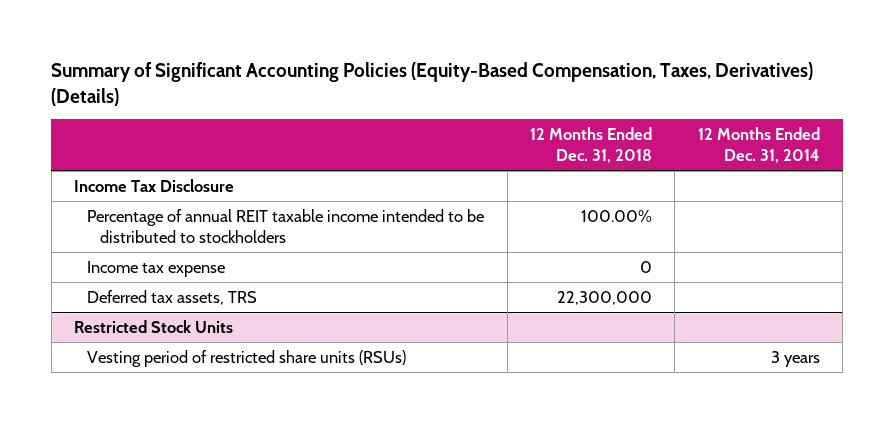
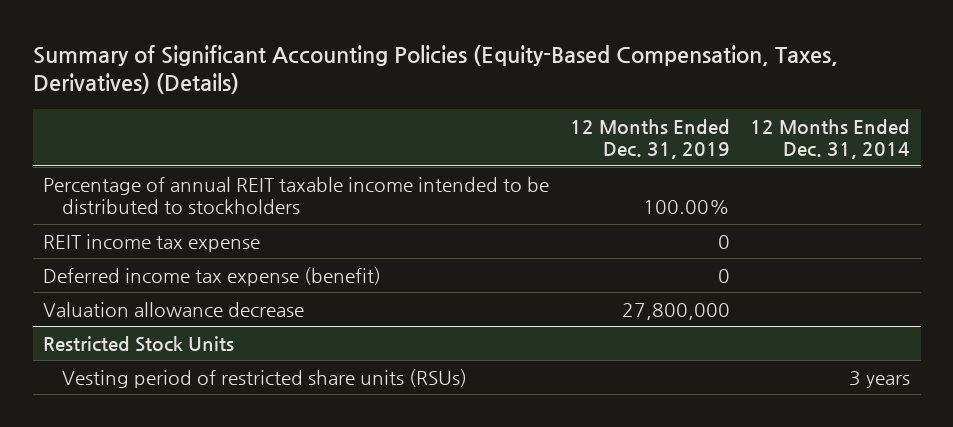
[530,126,653,163] 12 Months Ended Dec. 31, 2018 -> none
none -> [569,118,730,160] 12 Months Ended Dec. 31, 2019
[74,178,235,192] Income Tax Disclosure -> none
[87,289,258,305] Deferred tax assets, TRS -> none
[87,260,226,277] Income tax expense -> [43,233,261,252] REIT income tax expense
none -> [43,266,382,286] Deferred income tax expense (benefit)
none -> [43,301,305,317] Valuation allowance decrease

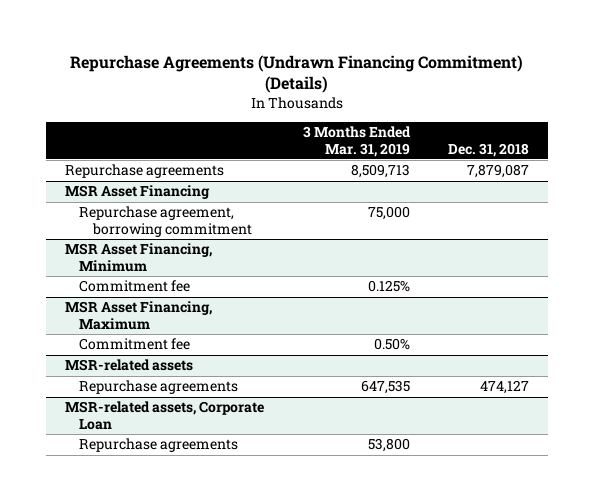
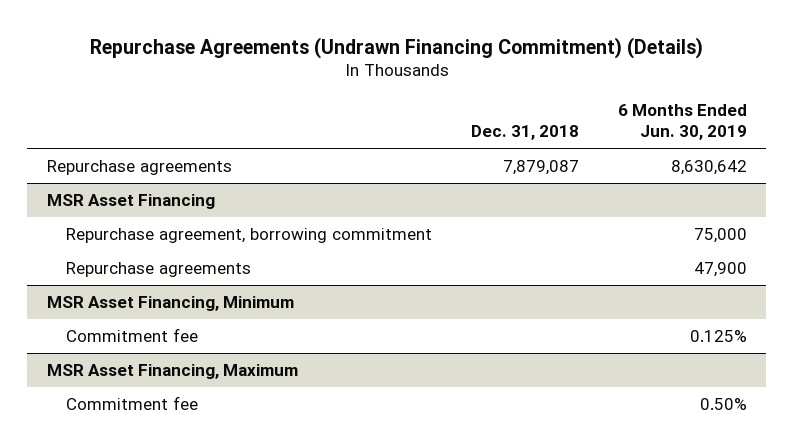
[302,125,411,157] 3 Months Ended Mar. 31, 2019 -> none
none -> [617,104,747,141] 6 Months Ended Jun. 30, 2019
none -> [65,261,251,277] Repurchase agreements
[65,359,194,372] MSR-related assets -> none
[79,380,239,395] Repurchase agreements -> none
[65,401,265,430] MSR-related assets, Corporate Loan -> none
[79,438,239,453] Repurchase agreements -> none

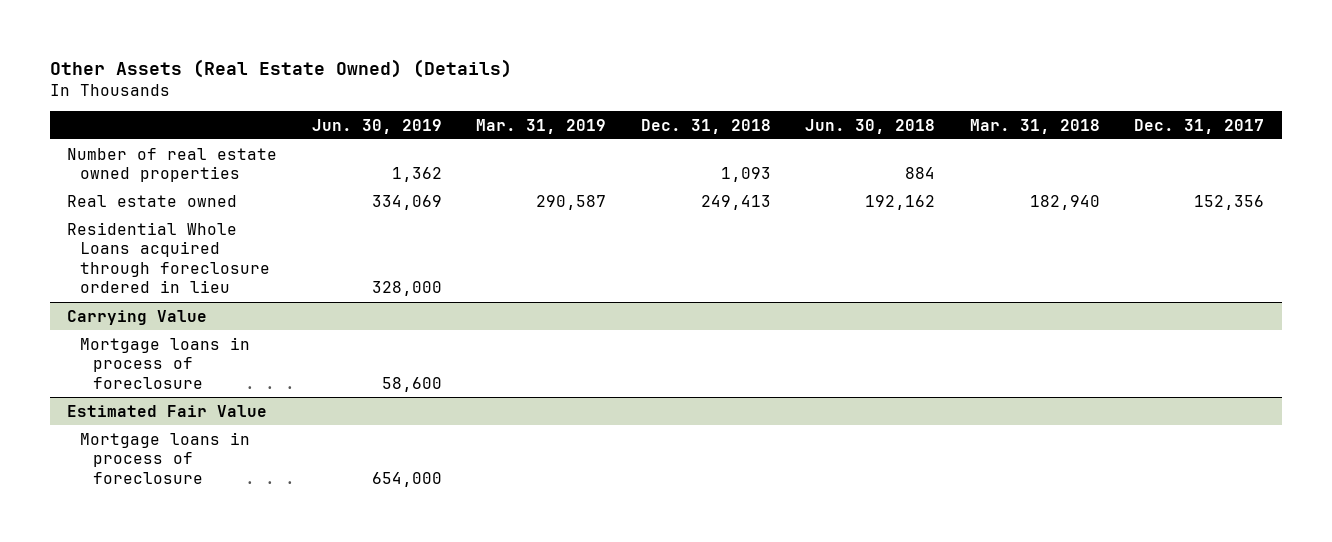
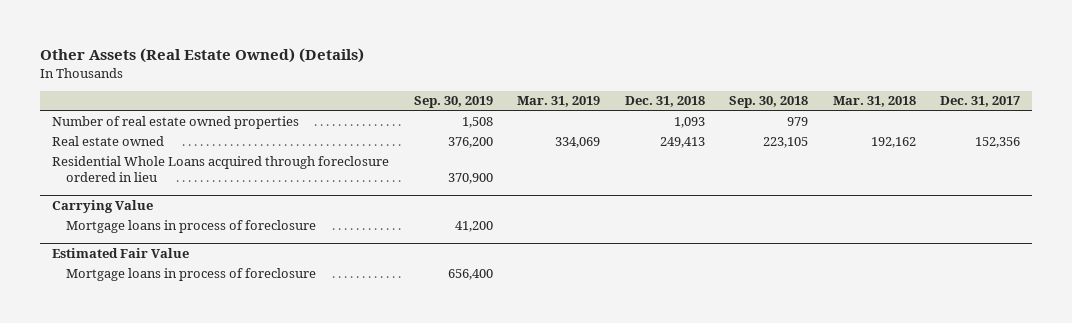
[311,118,442,134] Jun. 30, 2019 -> none
[805,118,936,134] Jun. 30, 2018 -> none
none -> [413,96,493,109] Sep. 30, 2019
none -> [729,96,809,109] Sep. 30, 2018
[536,194,607,210] 290,587 -> [555,136,601,148] 334,069
[1029,194,1100,210] 182,940 -> [870,136,916,148] 192,162

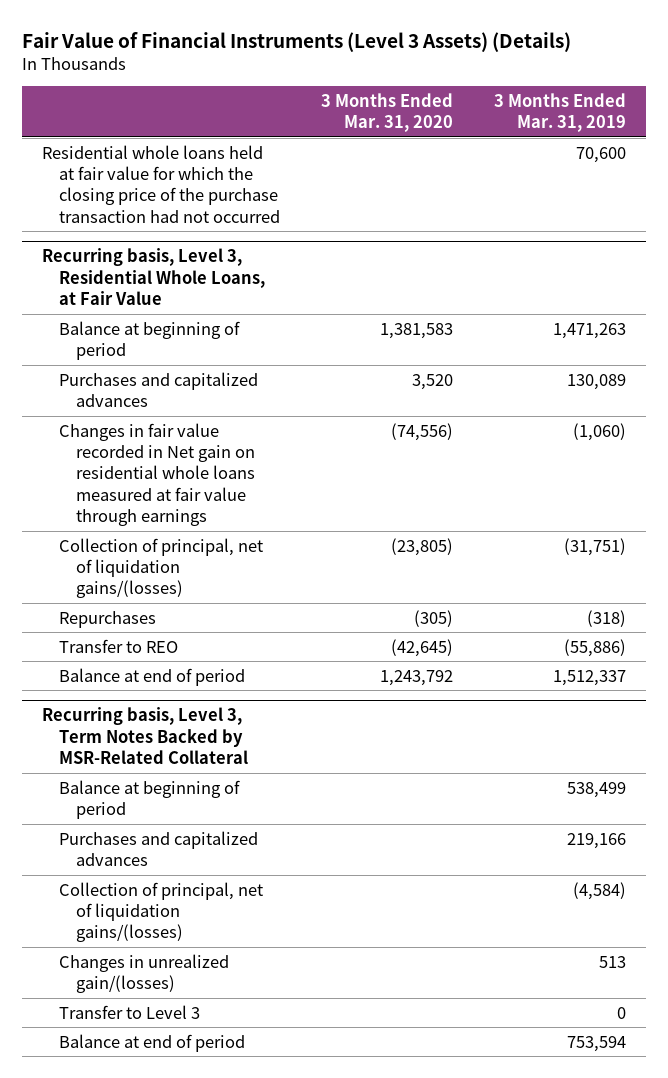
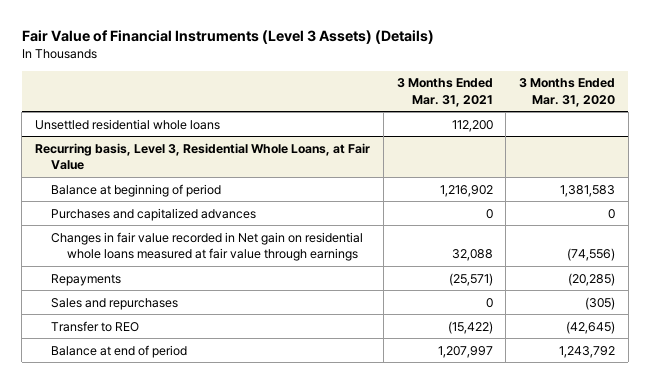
[493,92,626,133] 3 Months Ended Mar. 31, 2019 -> none
none -> [396,78,493,107] 3 Months Ended Mar. 31, 2021
[42,144,281,223] Residential whole loans held at fair value for which the closing price of the purchase transaction had not occurred -> none
none -> [34,118,220,130] Unsettled residential whole loans
[411,373,453,390] 3,520 -> [608,208,616,219] 0
[59,537,264,599] Collection of principal, net of liquidation gains/(losses) -> none
none -> [50,273,121,286] Repayments
[59,610,157,628] Repurchases -> [50,297,178,310] Sales and repurchases
[42,707,249,765] Recurring basis, Level 3, Term Notes Backed by MSR-Related Collateral -> none
[59,779,241,819] Balance at beginning of period -> none
[59,830,259,866] Purchases and capitalized advances -> none
[59,881,264,943] Collection of principal, net of liquidation gains/(losses) -> none
[59,953,230,993] Changes in unrealized gain/(losses) -> none
[59,1004,201,1019] Transfer to Level 3 -> none
[59,1033,246,1052] Balance at end of period -> none

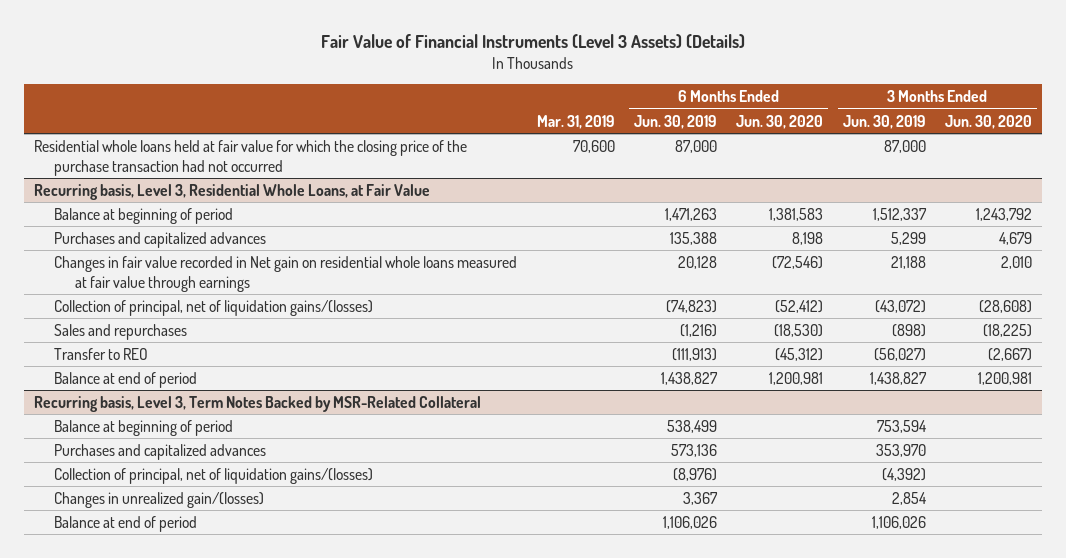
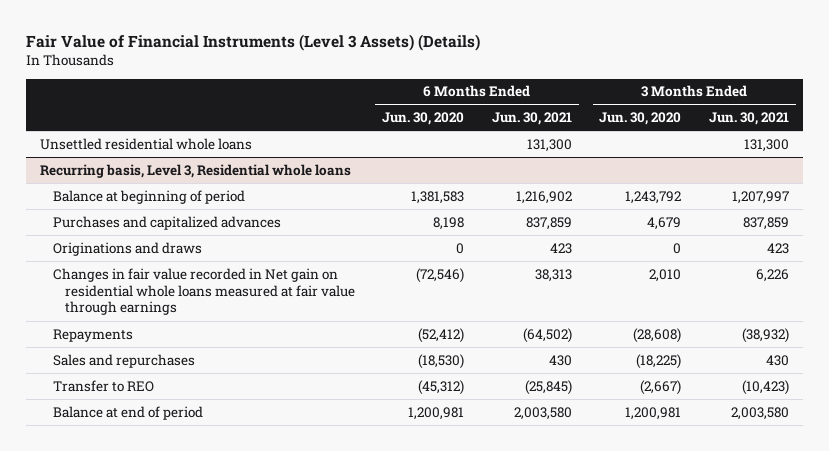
[536,114,615,129] Mar. 31, 2019 -> none
[634,114,718,129] Jun. 30, 2019 -> none
[842,114,926,129] Jun. 30, 2019 -> none
none -> [491,112,572,126] Jun. 30, 2021
none -> [708,112,789,126] Jun. 30, 2021
[33,139,467,176] Residential whole loans held at fair value for which the closing price of the purchase transaction had not occurred -> none
none -> [40,137,253,150] Unsettled residential whole loans
[33,183,430,200] Recurring basis, Level 3, Residential Whole Loans, at Fair Value -> [40,163,352,178] Recurring basis, Level 3, Residential whole loans
none -> [52,241,202,256] Originations and draws
[54,299,374,316] Collection of principal, net of liquidation gains/(losses) -> [52,328,133,342] Repayments
[33,395,481,412] Recurring basis, Level 3, Term Notes Backed by MSR-Related Collateral -> none
[54,419,234,436] Balance at beginning of period -> none
[54,443,267,460] Purchases and capitalized advances -> none
[54,467,374,484] Collection of principal, net of liquidation gains/(losses) -> none
[54,491,265,508] Changes in unrealized gain/(losses) -> none
[54,515,198,532] Balance at end of period -> none

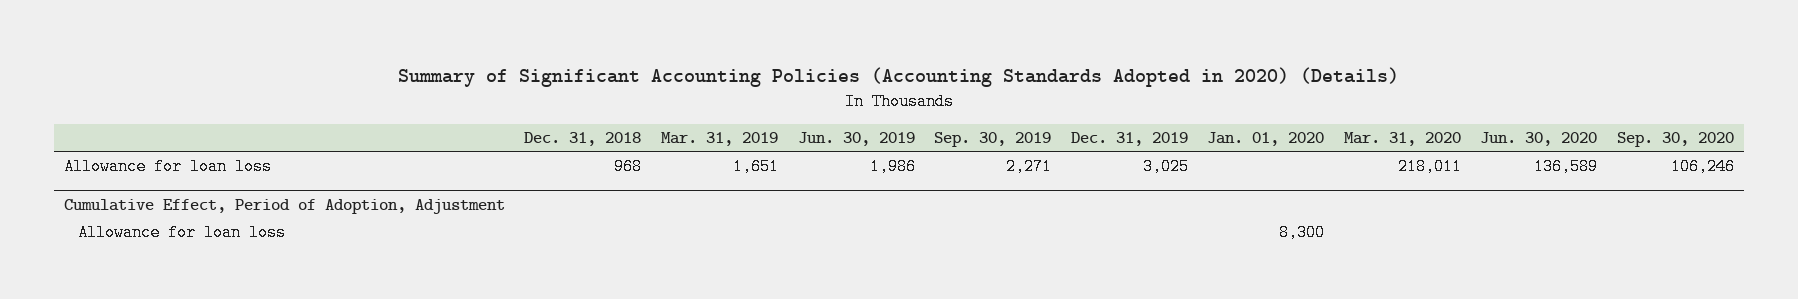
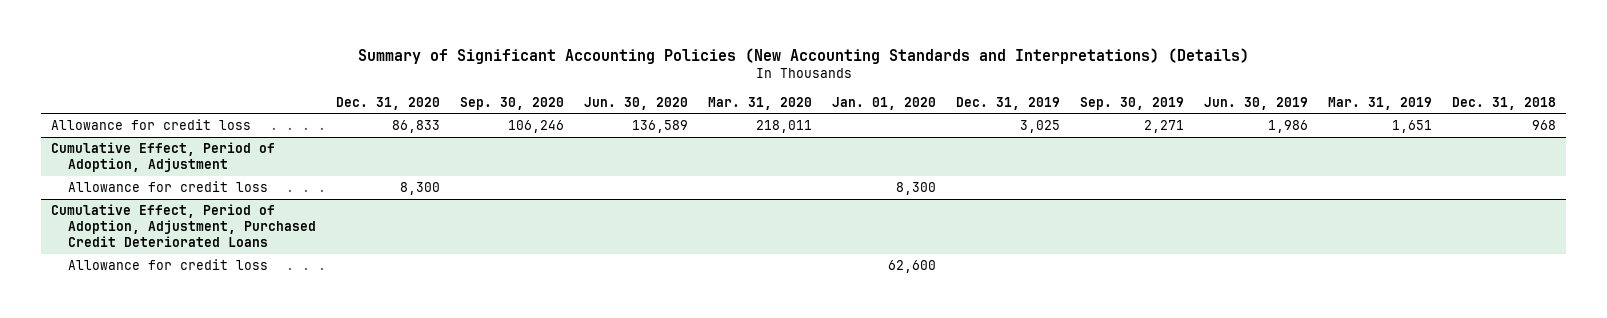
[397,66,1399,87] Summary of Significant Accounting Policies (Accounting Standards Adopted in 2020) (Details) -> [357,47,1249,64] Summary of Significant Accounting Policies (New Accounting Standards and Interpretations) (Details)
none -> [336,96,441,110] Dec. 31, 2020
[63,158,272,176] Allowance for loan loss -> [51,118,252,130] Allowance for credit loss
[77,224,286,242] Allowance for loan loss -> [68,180,269,192] Allowance for credit loss
none -> [51,203,317,248] Cumulative Effect, Period of Adoption, Adjustment, Purchased Credit Deteriorated Loans
none -> [68,258,269,270] Allowance for credit loss

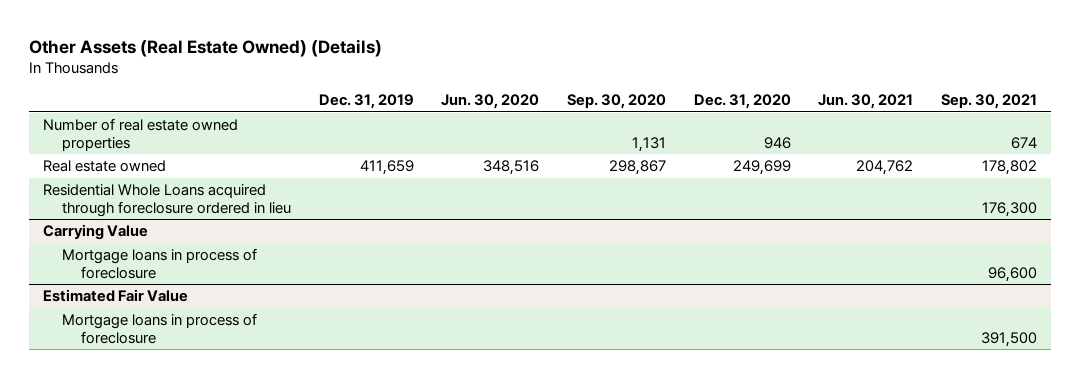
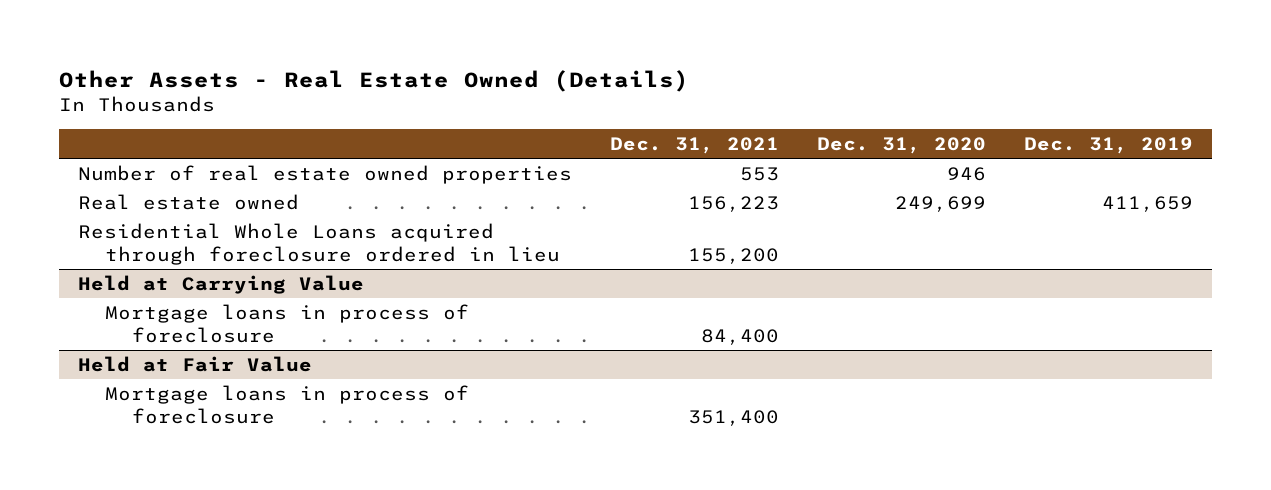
[29,38,383,57] Other Assets (Real Estate Owned) (Details) -> [58,69,689,92] Other Assets - Real Estate Owned (Details)
[441,94,540,110] Jun. 30, 2020 -> none
[566,94,666,110] Sep. 30, 2020 -> none
[818,94,914,110] Jun. 30, 2021 -> none
[940,94,1037,110] Sep. 30, 2021 -> none
none -> [609,136,779,154] Dec. 31, 2021
[43,224,149,241] Carrying Value -> [77,274,364,294] Held at Carrying Value
[43,289,189,303] Estimated Fair Value -> [77,355,312,372] Held at Fair Value

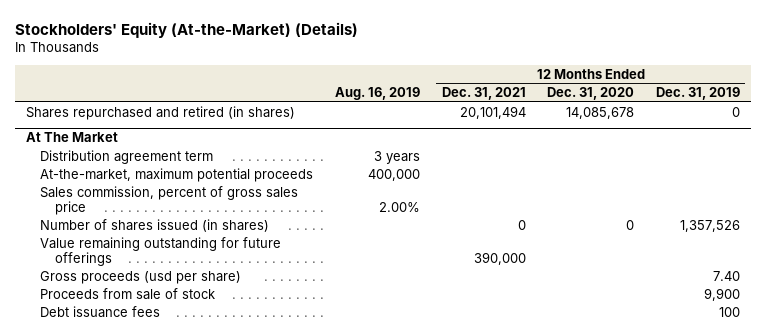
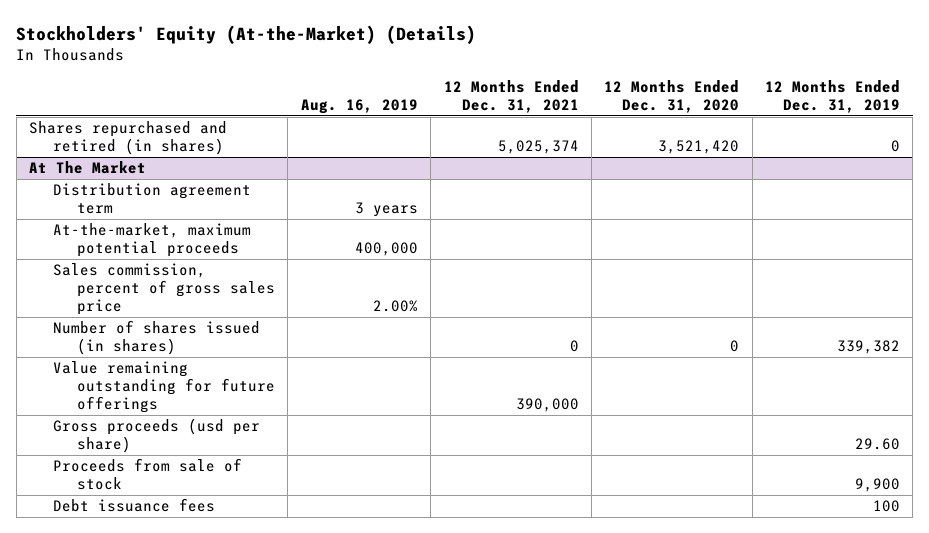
[459,105,526,119] 20,101,494 -> [497,140,579,155] 5,025,374
[566,106,635,119] 14,085,678 -> [658,140,740,155] 3,521,420
[679,219,740,232] 1,357,526 -> [836,340,900,355] 339,382
[712,270,740,281] 7.40 -> [854,438,900,451] 29.60

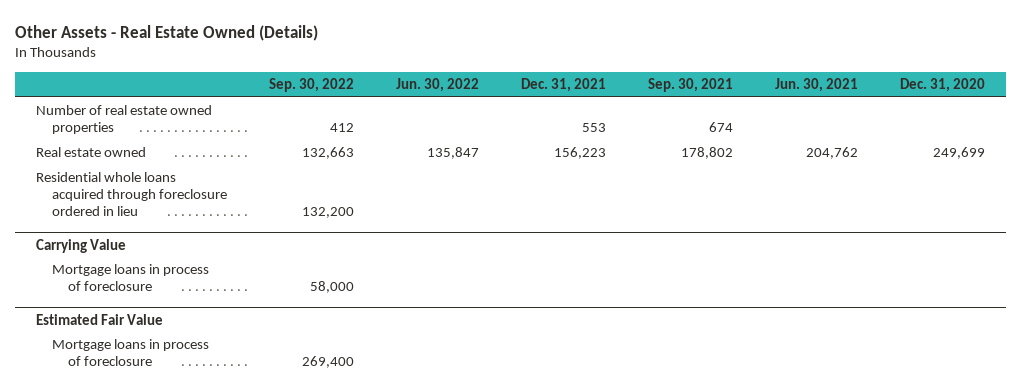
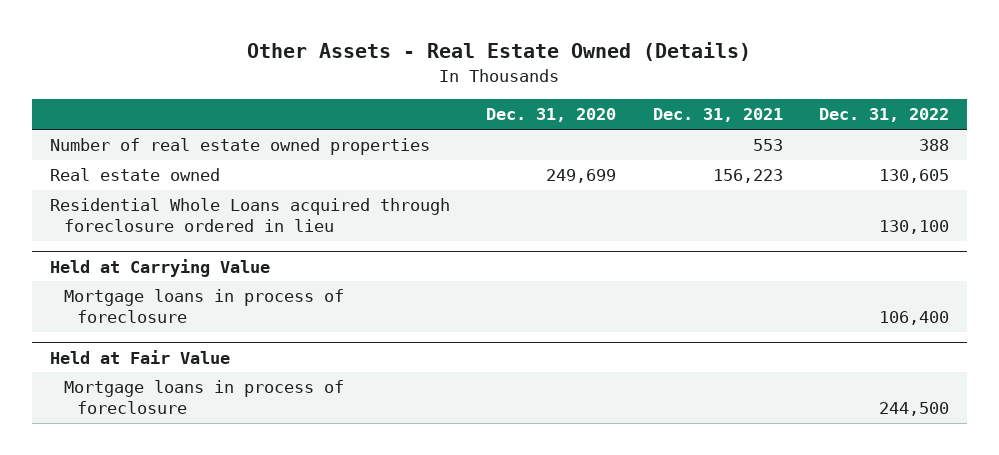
[269,77,355,92] Sep. 30, 2022 -> none
[396,77,480,92] Jun. 30, 2022 -> none
[647,77,733,92] Sep. 30, 2021 -> none
[774,77,858,92] Jun. 30, 2021 -> none
none -> [818,108,949,123] Dec. 31, 2022
[36,172,228,216] Residential whole loans acquired through foreclosure ordered in lieu -> [49,198,450,232] Residential Whole Loans acquired through foreclosure ordered in lieu
[36,238,127,253] Carrying Value -> [49,258,270,277] Held at Carrying Value
[36,313,164,325] Estimated Fair Value -> [49,349,230,364] Held at Fair Value

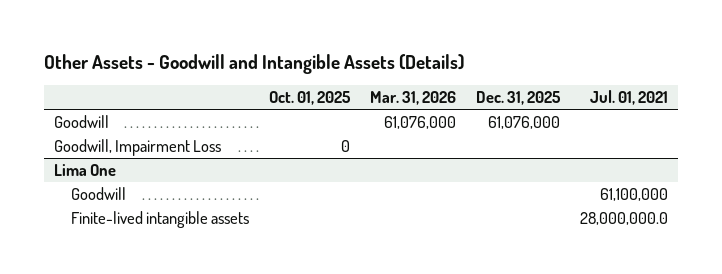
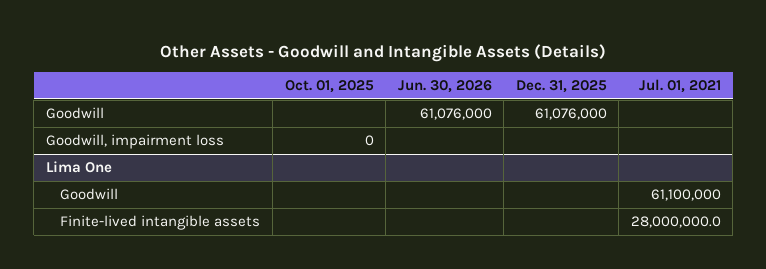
[369,91,456,106] Mar. 31, 2026 -> none
none -> [397,80,492,94] Jun. 30, 2026
[53,138,221,156] Goodwill, Impairment Loss -> [45,134,224,150] Goodwill, impairment loss

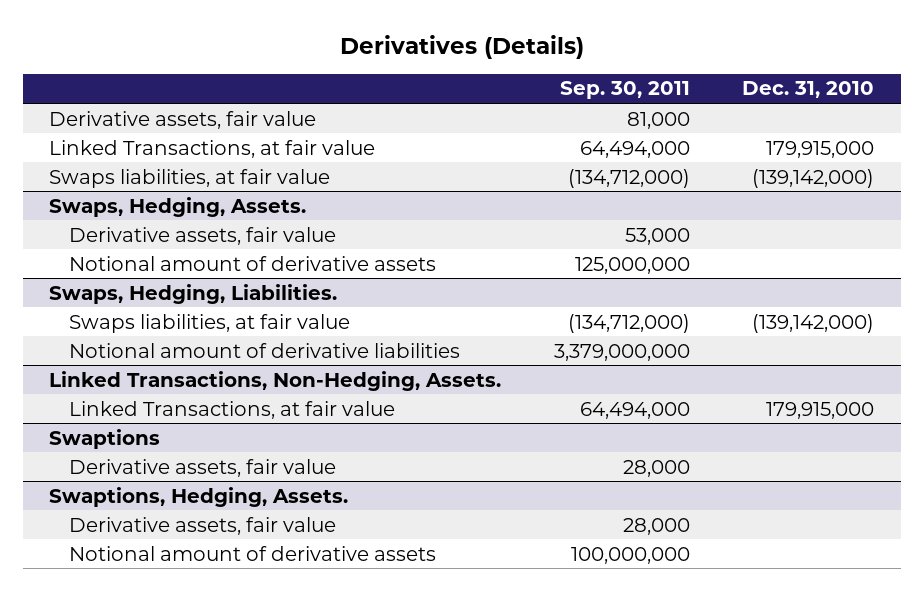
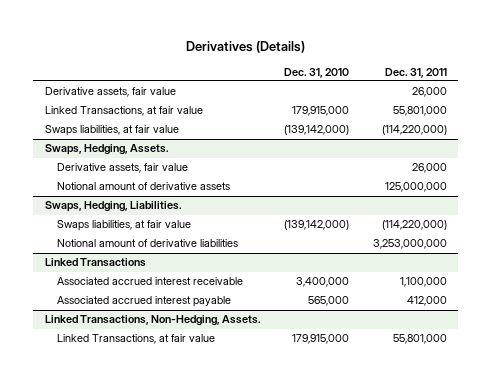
[559,81,690,100] Sep. 30, 2011 -> none
none -> [384,67,447,78] Dec. 31, 2011
none -> [45,258,147,268] Linked Transactions
none -> [57,277,244,286] Associated accrued interest receivable
none -> [57,296,232,308] Associated accrued interest payable
[49,428,161,449] Swaptions -> none
[68,458,336,477] Derivative assets, fair value -> none
[49,486,349,507] Swaptions, Hedging, Assets. -> none
[68,516,336,535] Derivative assets, fair value -> none
[68,545,436,561] Notional amount of derivative assets -> none

